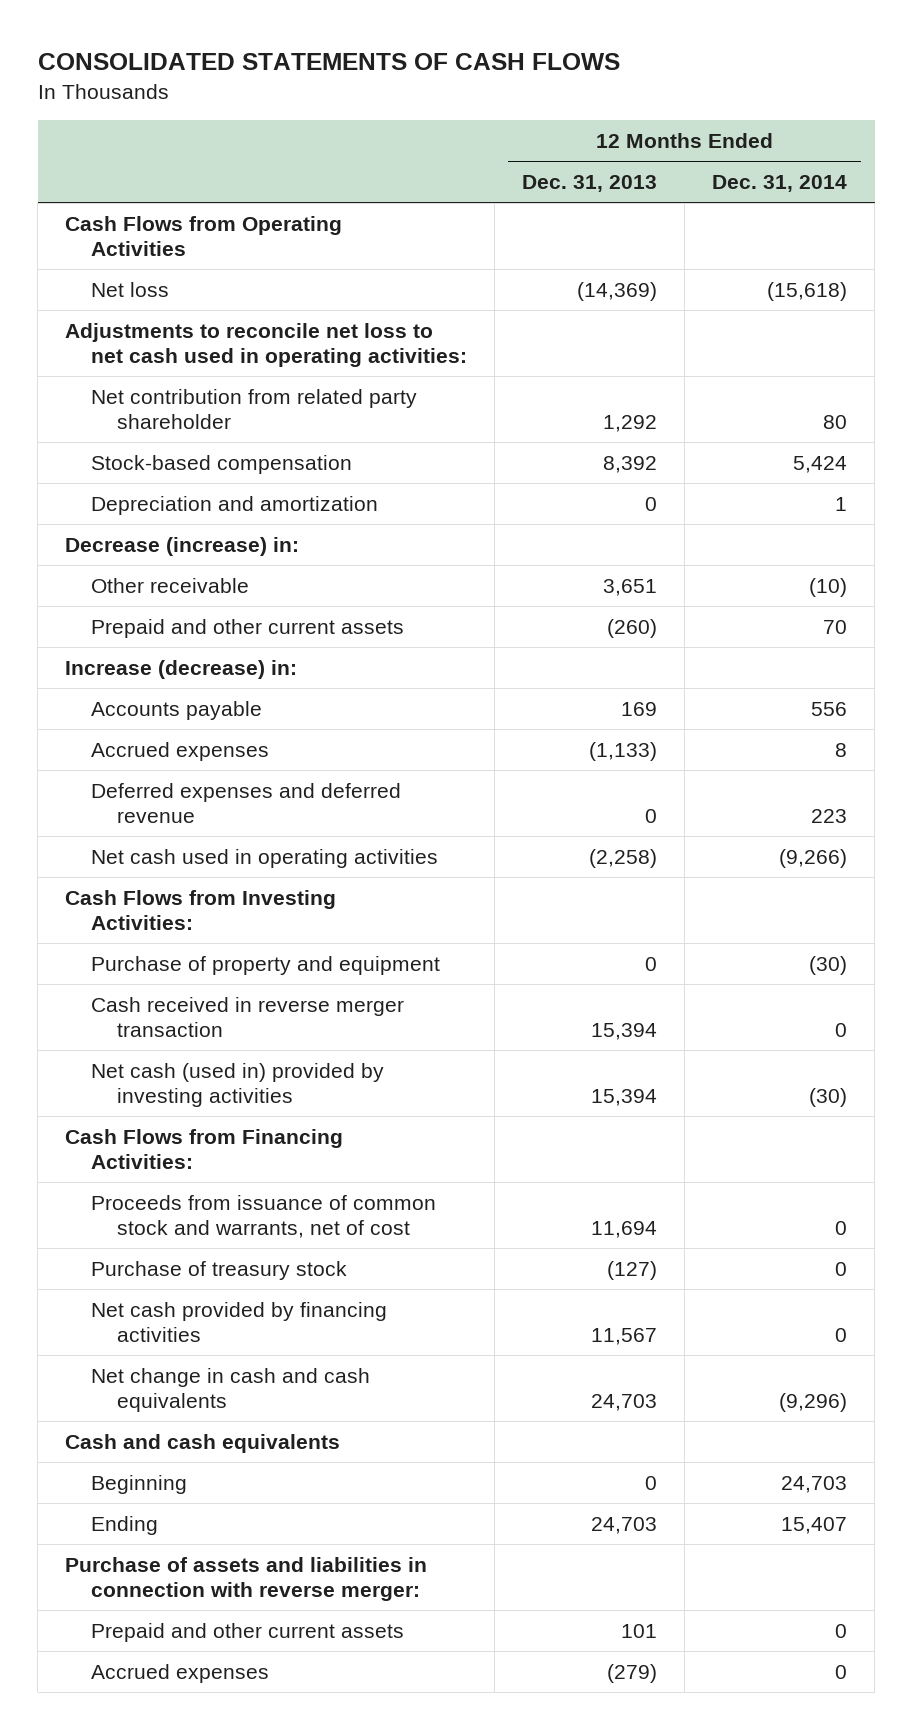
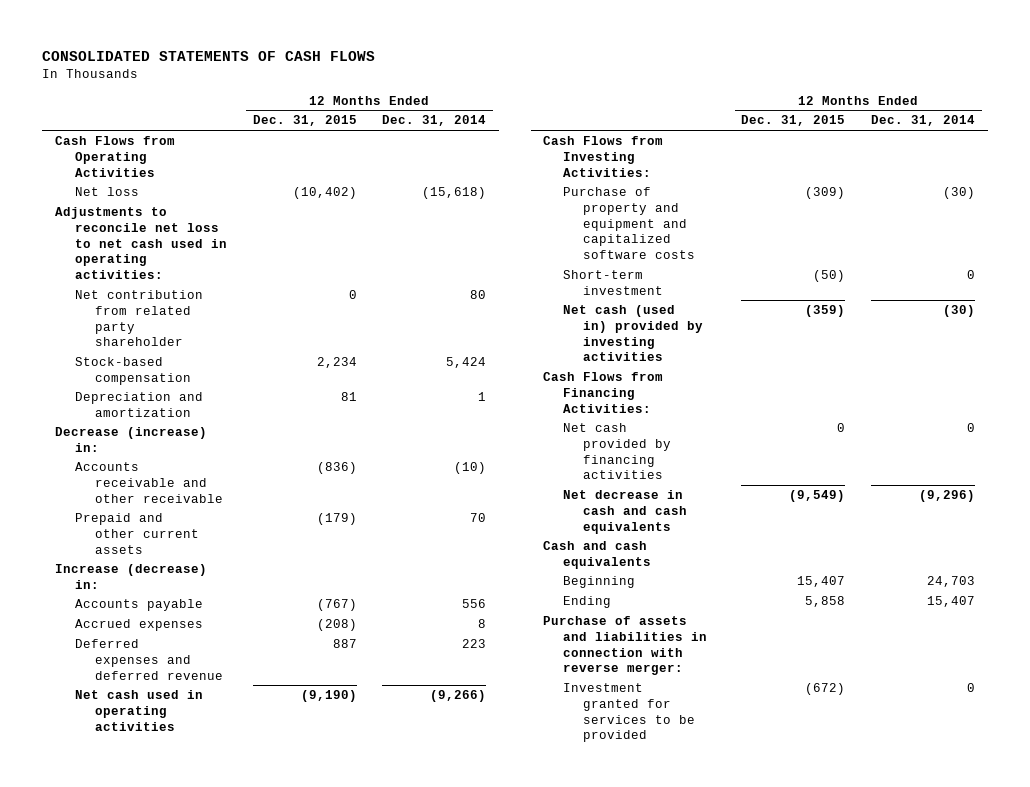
[522,174,658,192] Dec. 31, 2013 -> none
none -> [252,115,357,127] Dec. 31, 2015
[91,577,250,593] Other receivable -> [74,461,223,503] Accounts receivable and other receivable
[91,996,405,1038] Cash received in reverse merger transaction -> none
[91,955,441,975] Purchase of property and equipment -> [563,186,696,260] Purchase of property and equipment and capitalized software costs
none -> [563,269,664,295] Short-term investment
[91,1194,437,1239] Proceeds from issuance of common stock and warrants, net of cost -> none
[91,1260,348,1280] Purchase of treasury stock -> none
[91,1367,371,1413] Net change in cash and cash equivalents -> [563,489,688,534] Net decrease in cash and cash equivalents
[91,1622,405,1642] Prepaid and other current assets -> none
[91,1663,270,1683] Accrued expenses -> none
none -> [563,682,696,743] Investment granted for services to be provided

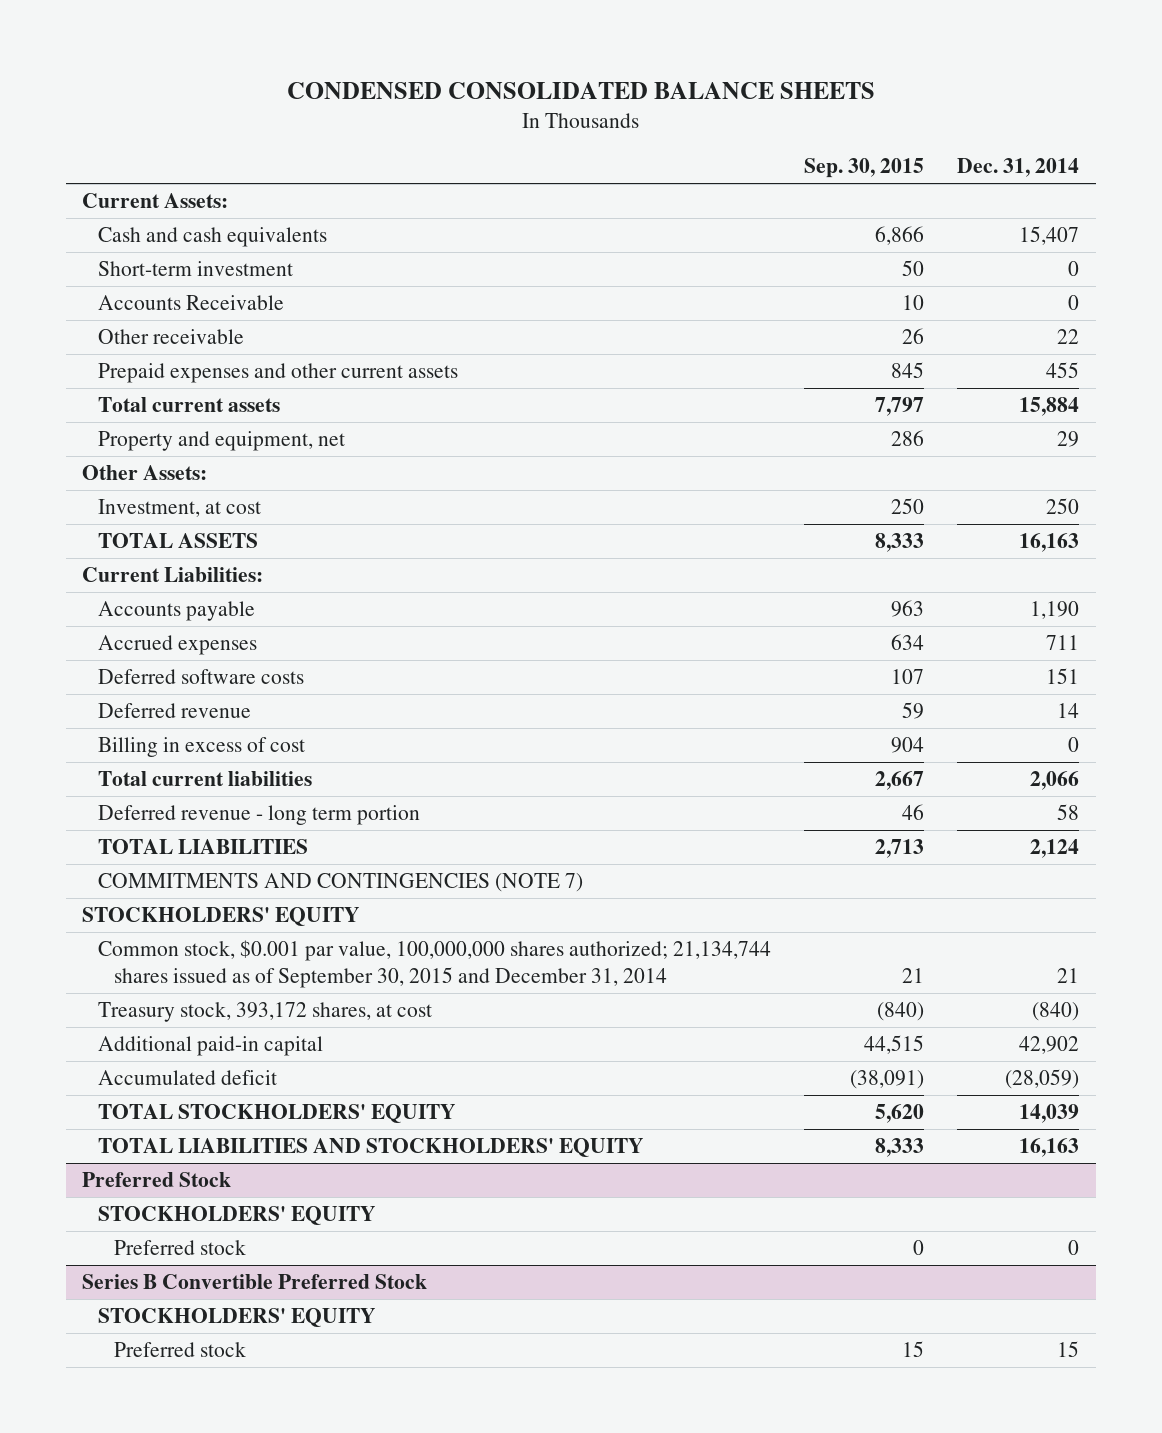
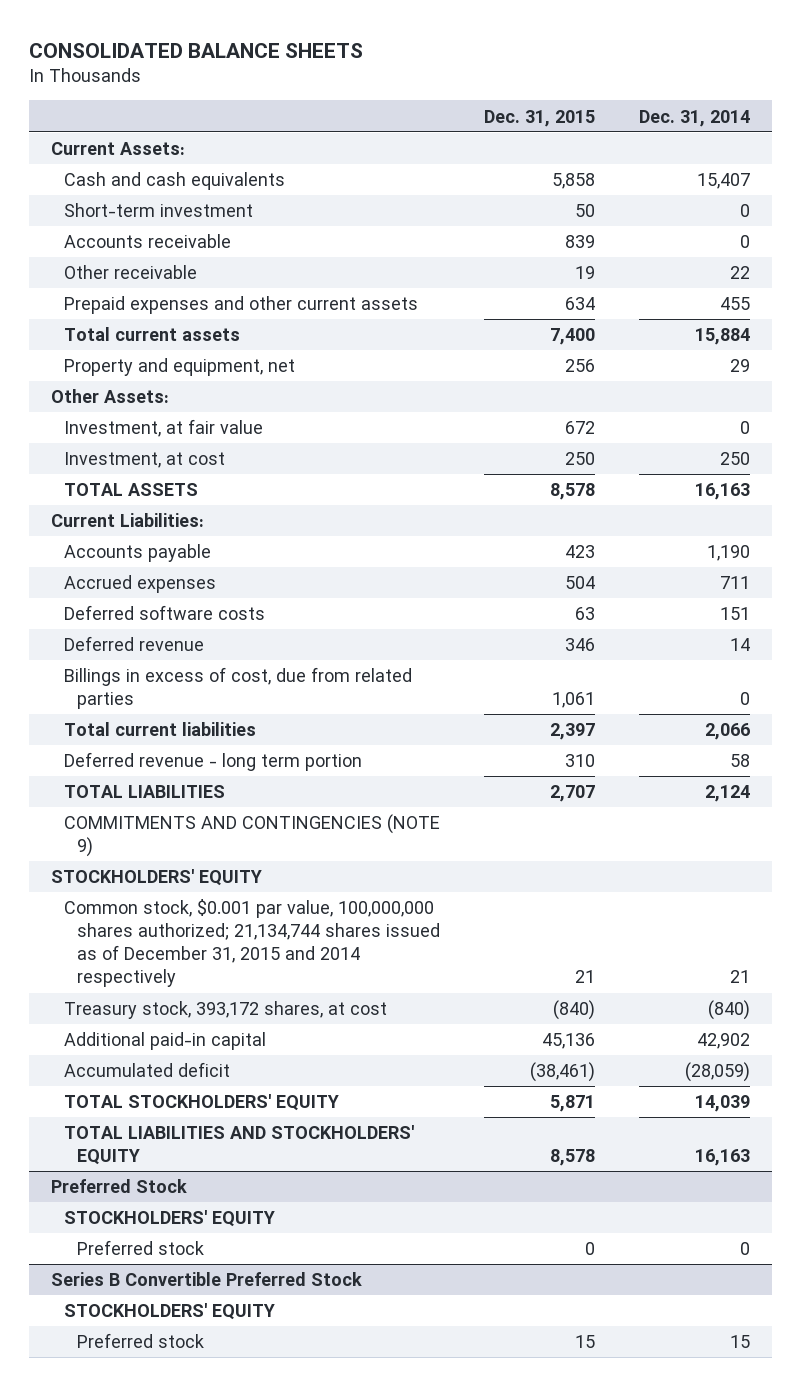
[286,81,875,99] CONDENSED CONSOLIDATED BALANCE SHEETS -> [29,42,364,58] CONSOLIDATED BALANCE SHEETS
[804,158,925,179] Sep. 30, 2015 -> none
none -> [484,109,596,127] Dec. 31, 2015
[98,294,285,310] Accounts Receivable -> [64,234,232,249] Accounts receivable
none -> [64,419,264,438] Investment, at fair value
[98,736,306,757] Billing in excess of cost -> [64,667,413,710] Billings in excess of cost, due from related parties
[98,872,584,892] COMMITMENTS AND CONTINGENCIES (NOTE 7) -> [64,814,441,858] COMMITMENTS AND CONTINGENCIES (NOTE 9)
[98,939,772,989] Common stock, $0.001 par value, 100,000,000 shares authorized; 21,134,744 shares issued as of September 30, 2015 and December 31, 2014 -> [64,899,441,988] Common stock, $0.001 par value, 100,000,000 shares authorized; 21,134,744 shares issued as of December 31, 2015 and 2014 respectively

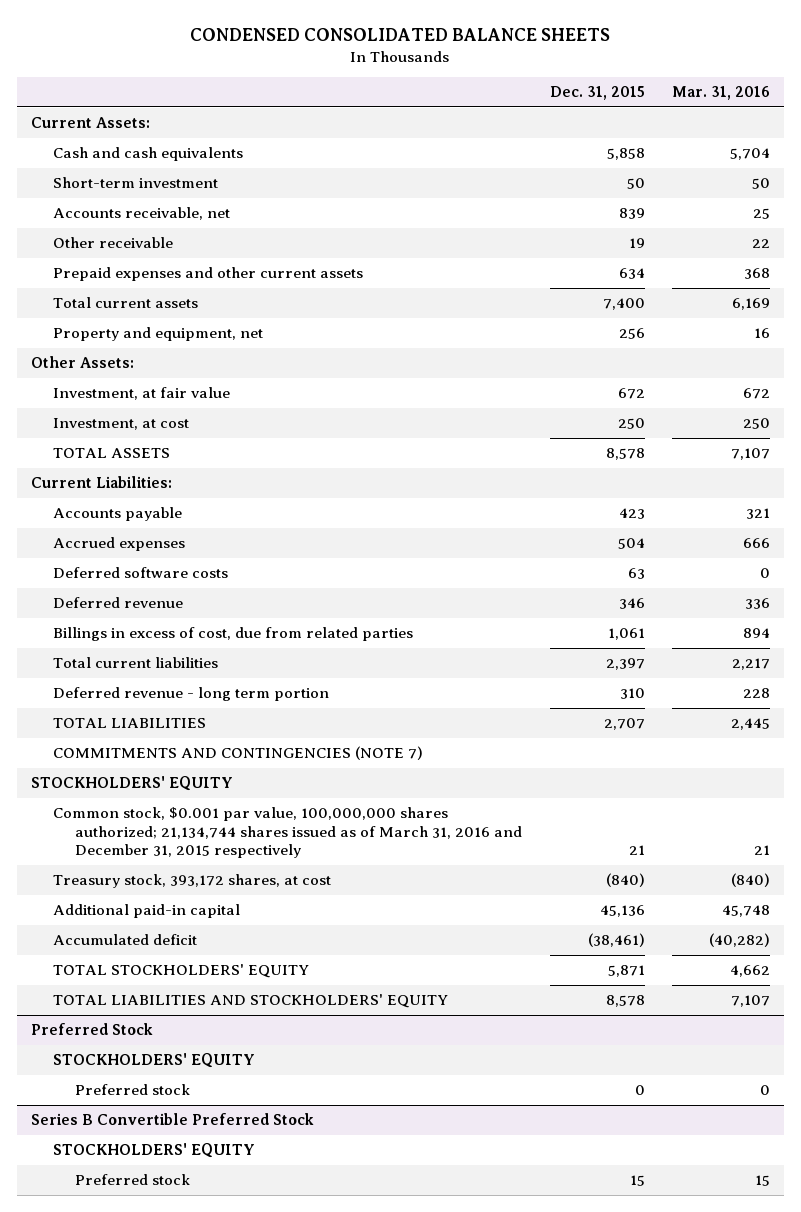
[29,42,364,58] CONSOLIDATED BALANCE SHEETS -> [190,27,611,41] CONDENSED CONSOLIDATED BALANCE SHEETS
[639,109,751,127] Dec. 31, 2014 -> none
none -> [672,86,771,101] Mar. 31, 2016
[64,234,232,249] Accounts receivable -> [52,207,230,221] Accounts receivable, net
[64,814,441,858] COMMITMENTS AND CONTINGENCIES (NOTE 9) -> [52,746,423,761] COMMITMENTS AND CONTINGENCIES (NOTE 7)
[64,899,441,988] Common stock, $0.001 par value, 100,000,000 shares authorized; 21,134,744 shares issued as of December 31, 2015 and 2014 respectively -> [52,807,523,859] Common stock, $0.001 par value, 100,000,000 shares authorized; 21,134,744 shares issued as of March 31, 2016 and December 31, 2015 respectively

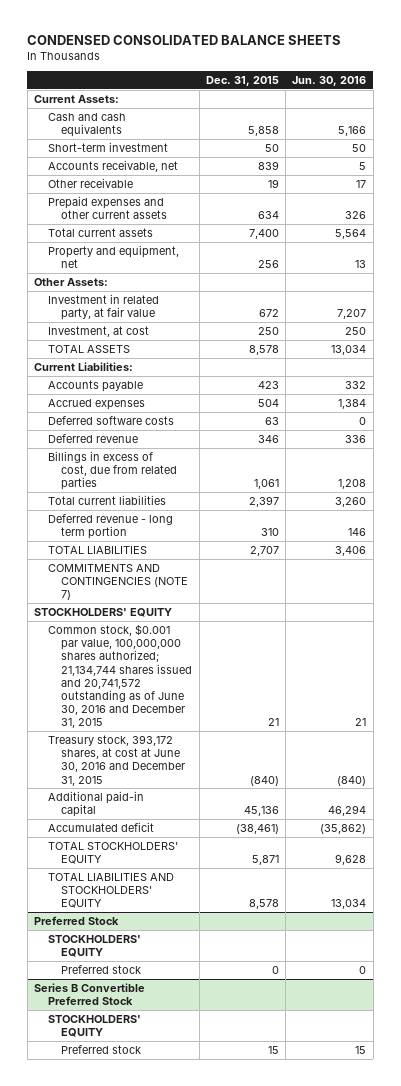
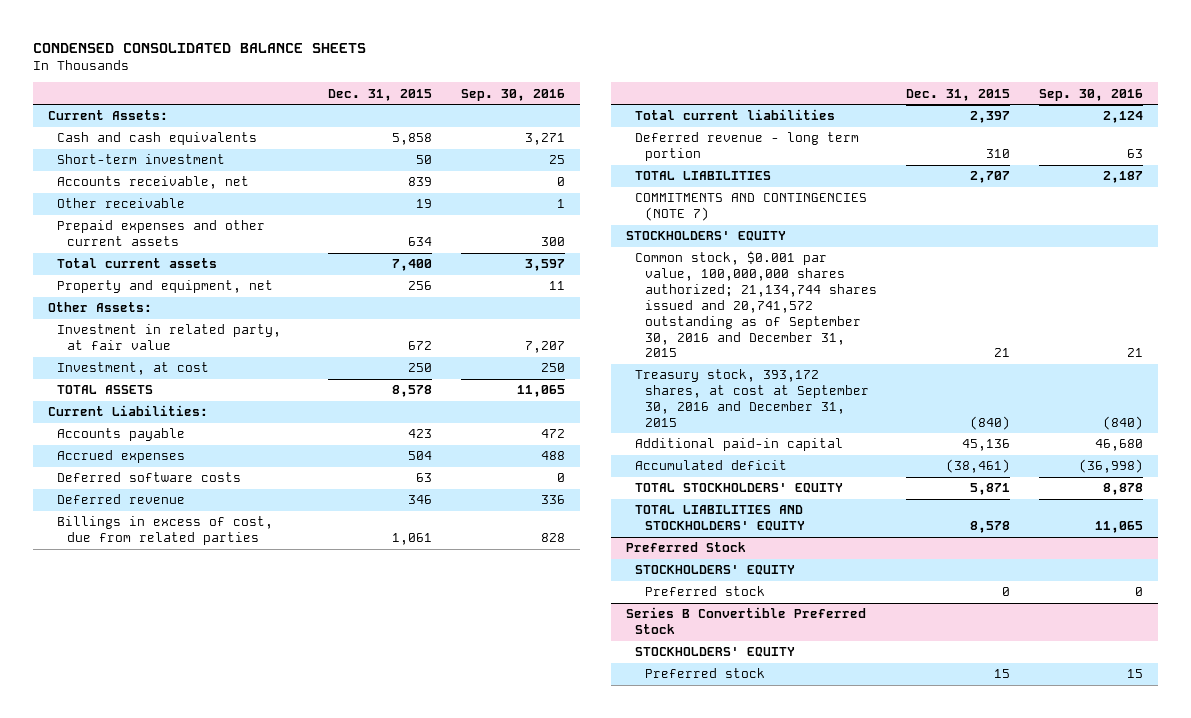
[292,75,367,86] Jun. 30, 2016 -> none
none -> [461,88,566,101] Sep. 30, 2016
[47,623,193,729] Common stock, $0.001 par value, 100,000,000 shares authorized; 21,134,744 shares issued and 20,741,572 outstanding as of June 30, 2016 and December 31, 2015 -> [635,251,877,358] Common stock, $0.001 par value, 100,000,000 shares authorized; 21,134,744 shares issued and 20,741,572 outstanding as of September 30, 2016 and December 31, 2015
[47,734,186,786] Treasury stock, 393,172 shares, at cost at June 30, 2016 and December 31, 2015 -> [635,369,869,427] Treasury stock, 393,172 shares, at cost at September 30, 2016 and December 31, 2015

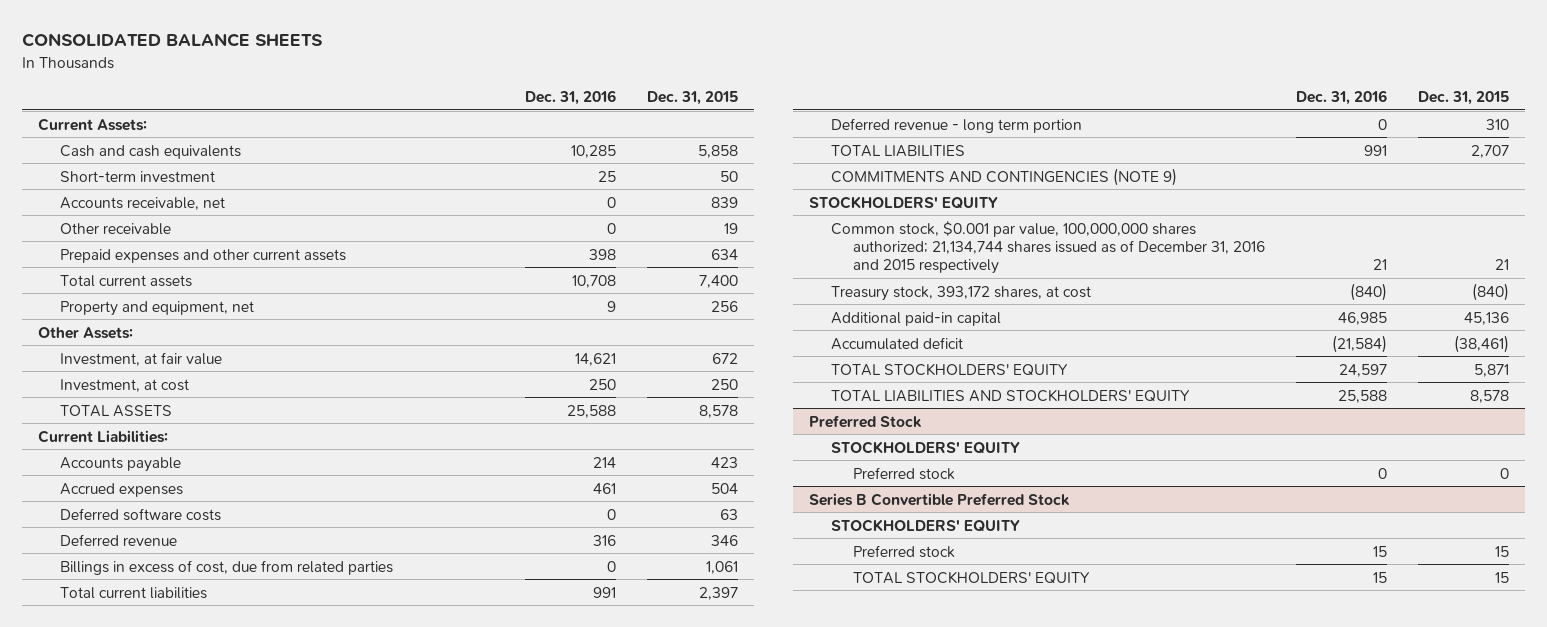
[33,42,367,53] CONDENSED CONSOLIDATED BALANCE SHEETS -> [22,33,324,48] CONSOLIDATED BALANCE SHEETS
[461,88,566,101] Sep. 30, 2016 -> none
none -> [525,89,617,105] Dec. 31, 2016
[57,324,282,351] Investment in related party, at fair value -> [59,351,222,366] Investment, at fair value
[635,193,868,222] COMMITMENTS AND CONTINGENCIES (NOTE 7) -> [830,167,1177,186] COMMITMENTS AND CONTINGENCIES (NOTE 9)
[635,251,877,358] Common stock, $0.001 par value, 100,000,000 shares authorized; 21,134,744 shares issued and 20,741,572 outstanding as of September 30, 2016 and December 31, 2015 -> [830,220,1265,274] Common stock, $0.001 par value, 100,000,000 shares authorized; 21,134,744 shares issued as of December 31, 2016 and 2015 respectively
[635,369,869,427] Treasury stock, 393,172 shares, at cost at September 30, 2016 and December 31, 2015 -> [830,285,1091,301] Treasury stock, 393,172 shares, at cost
none -> [852,570,1090,584] TOTAL STOCKHOLDERS' EQUITY

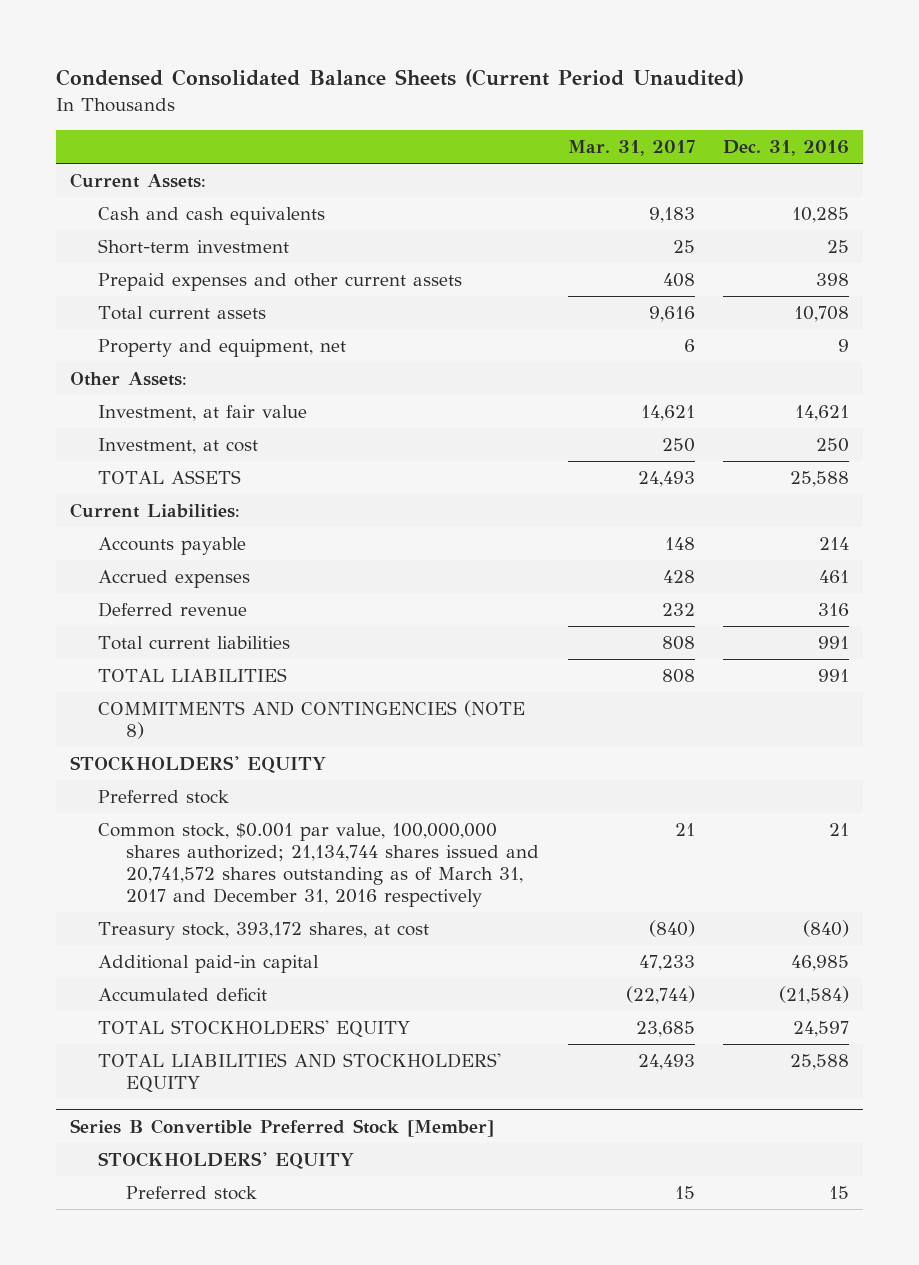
[22,33,324,48] CONSOLIDATED BALANCE SHEETS -> [56,69,745,88] Condensed Consolidated Balance Sheets (Current Period Unaudited)
[647,90,739,105] Dec. 31, 2015 -> none
none -> [567,139,695,156] Mar. 31, 2017
[59,196,225,210] Accounts receivable, net -> none
[59,222,171,235] Other receivable -> none
[59,507,221,521] Deferred software costs -> none
[59,559,393,575] Billings in excess of cost, due from related parties -> none
[830,117,1082,133] Deferred revenue - long term portion -> none
[830,167,1177,186] COMMITMENTS AND CONTINGENCIES (NOTE 9) -> [98,700,526,739] COMMITMENTS AND CONTINGENCIES (NOTE 8)
none -> [98,790,230,805] Preferred stock
[830,220,1265,274] Common stock, $0.001 par value, 100,000,000 shares authorized; 21,134,744 shares issued as of December 31, 2016 and 2015 respectively -> [98,823,540,907] Common stock, $0.001 par value, 100,000,000 shares authorized; 21,134,744 shares issued and 20,741,572 shares outstanding as of March 31, 2017 and December 31, 2016 respectively
[808,414,922,428] Preferred Stock -> none
[830,440,1020,454] STOCKHOLDERS' EQUITY -> none
[852,466,955,480] Preferred stock -> none
[808,492,1070,506] Series B Convertible Preferred Stock -> [70,1119,495,1138] Series B Convertible Preferred Stock [Member]
[852,570,1090,584] TOTAL STOCKHOLDERS' EQUITY -> none

